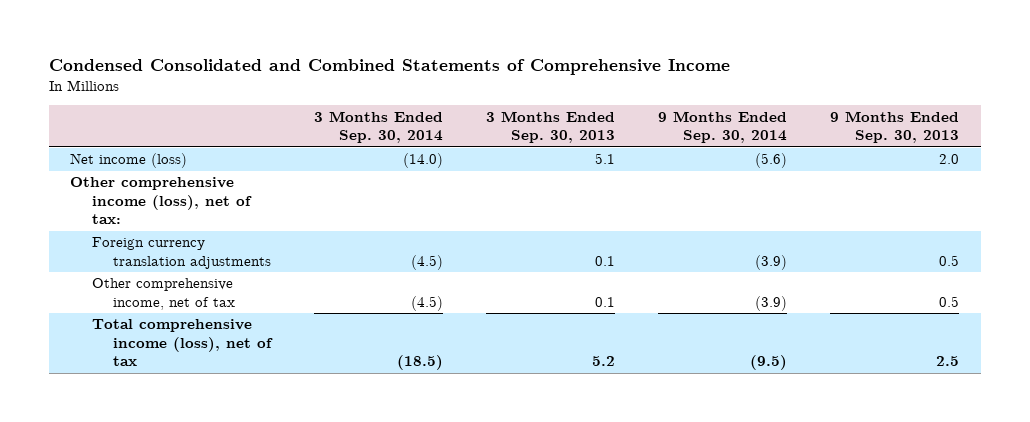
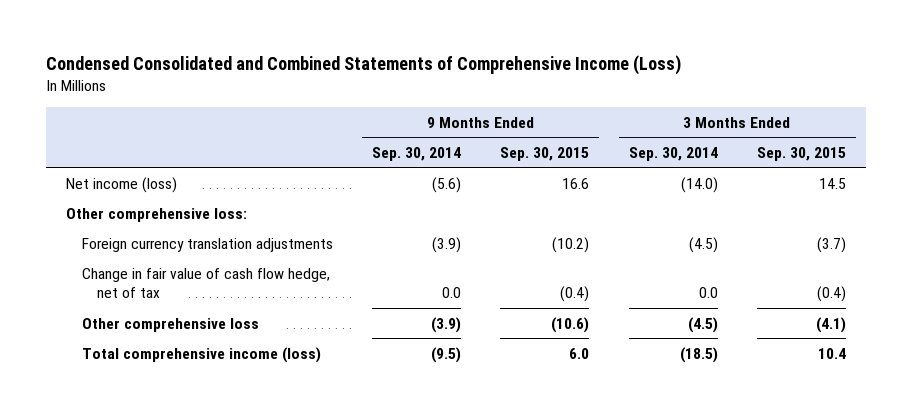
[48,59,730,76] Condensed Consolidated and Combined Statements of Comprehensive Income -> [46,55,682,76] Condensed Consolidated and Combined Statements of Comprehensive Income (Loss)
[486,110,616,144] 3 Months Ended Sep. 30, 2013 -> none
[830,110,960,144] 9 Months Ended Sep. 30, 2013 -> none
none -> [500,146,590,161] Sep. 30, 2015
none -> [757,146,847,161] Sep. 30, 2015
[70,177,252,225] Other comprehensive income (loss), net of tax: -> [66,207,248,222] Other comprehensive loss:
none -> [81,267,330,299] Change in fair value of cash flow hedge, net of tax
[91,278,236,310] Other comprehensive income, net of tax -> [81,317,259,332] Other comprehensive loss
[91,319,274,367] Total comprehensive income (loss), net of tax -> [81,346,321,363] Total comprehensive income (loss)

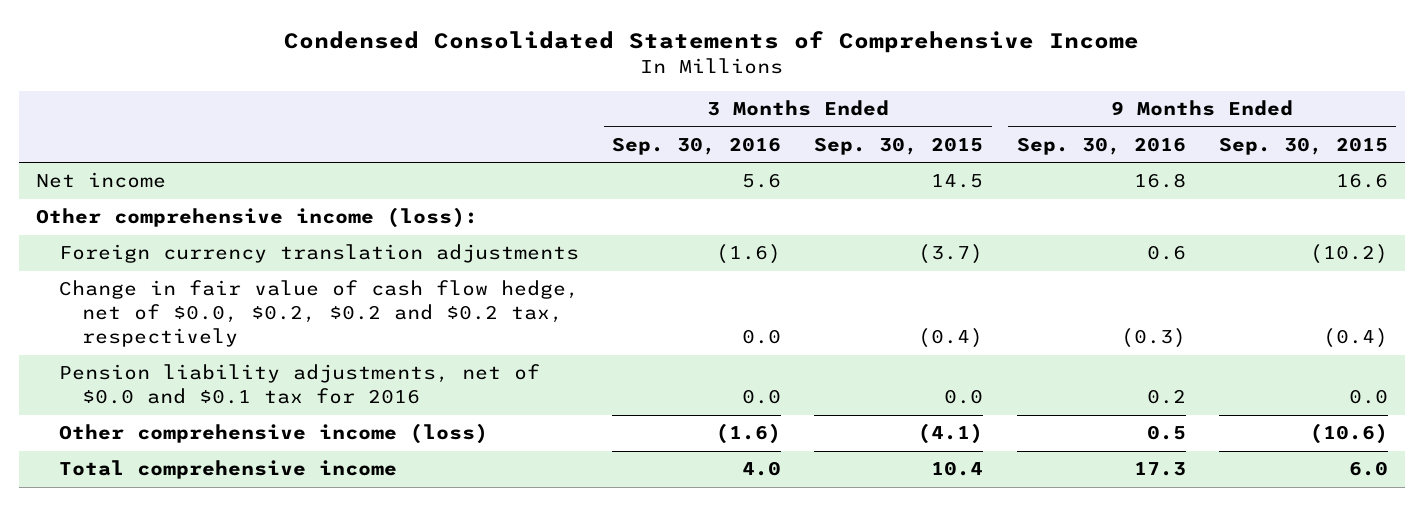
[46,55,682,76] Condensed Consolidated and Combined Statements of Comprehensive Income (Loss) -> [283,30,1139,53] Condensed Consolidated Statements of Comprehensive Income
[371,146,461,161] Sep. 30, 2014 -> none
[628,146,718,161] Sep. 30, 2014 -> none
none -> [612,136,782,155] Sep. 30, 2016
none -> [1016,136,1186,155] Sep. 30, 2016
[66,176,178,193] Net income (loss) -> [35,172,166,189] Net income
[66,207,248,222] Other comprehensive loss: -> [35,207,478,229] Other comprehensive income (loss):
[81,267,330,299] Change in fair value of cash flow hedge, net of tax -> [58,280,579,348] Change in fair value of cash flow hedge, net of $0.0, $0.2, $0.2 and $0.2 tax, respectively
none -> [58,364,540,405] Pension liability adjustments, net of $0.0 and $0.1 tax for 2016
[81,317,259,332] Other comprehensive loss -> [58,423,488,445] Other comprehensive income (loss)
[81,346,321,363] Total comprehensive income (loss) -> [58,460,397,480] Total comprehensive income

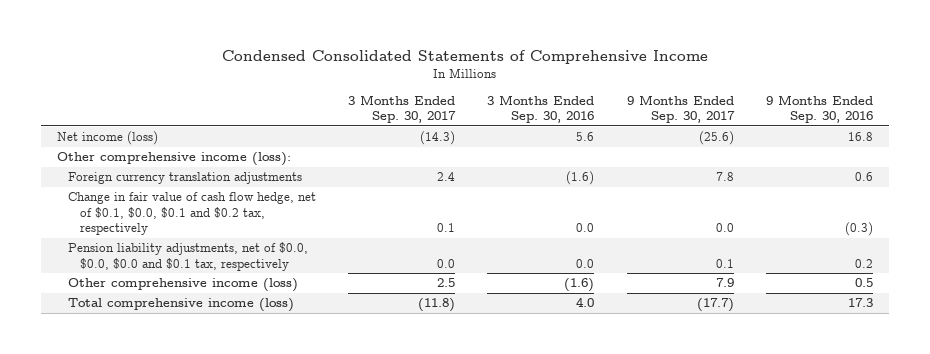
[814,136,984,155] Sep. 30, 2015 -> none
[1218,136,1388,155] Sep. 30, 2015 -> none
none -> [348,94,457,124] 3 Months Ended Sep. 30, 2017
none -> [626,94,735,124] 9 Months Ended Sep. 30, 2017
[35,172,166,189] Net income -> [56,131,158,146] Net income (loss)
[58,280,579,348] Change in fair value of cash flow hedge, net of $0.0, $0.2, $0.2 and $0.2 tax, respectively -> [68,192,317,236] Change in fair value of cash flow hedge, net of $0.1, $0.0, $0.1 and $0.2 tax, respectively
[58,364,540,405] Pension liability adjustments, net of $0.0 and $0.1 tax for 2016 -> [68,242,309,271] Pension liability adjustments, net of $0.0, $0.0, $0.0 and $0.1 tax, respectively
[58,460,397,480] Total comprehensive income -> [68,298,295,313] Total comprehensive income (loss)

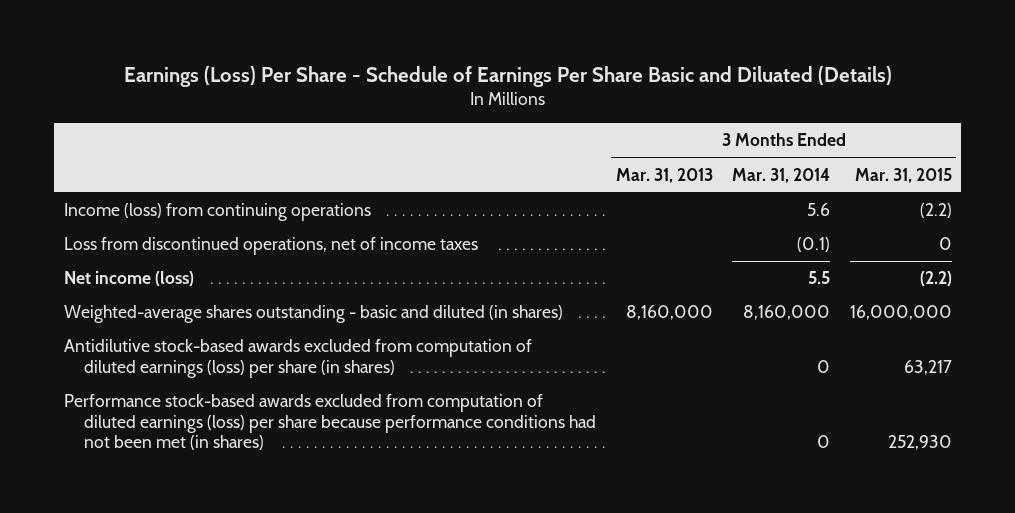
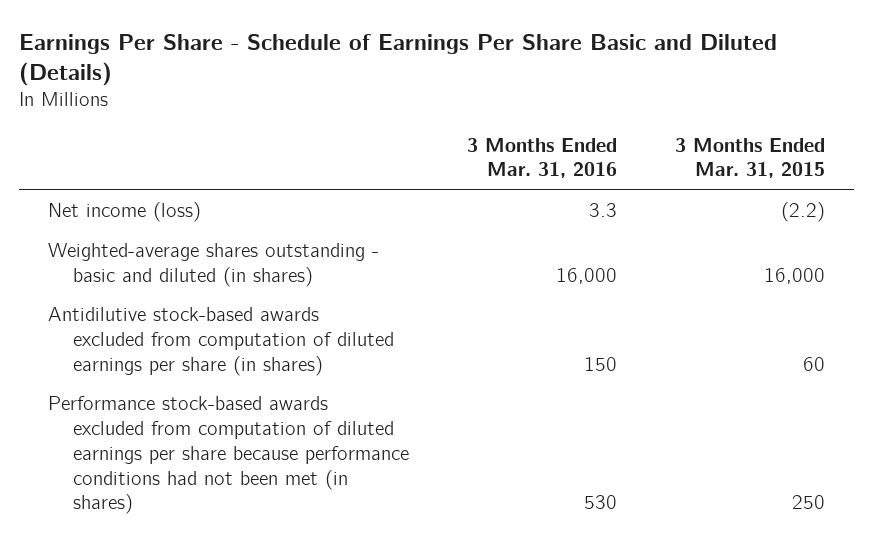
[123,65,892,87] Earnings (Loss) Per Share - Schedule of Earnings Per Share Basic and Diluated (Details) -> [19,33,778,86] Earnings Per Share - Schedule of Earnings Per Share Basic and Diluted (Details)
[615,167,713,183] Mar. 31, 2013 -> none
[732,167,831,183] Mar. 31, 2014 -> none
none -> [466,137,617,179] 3 Months Ended Mar. 31, 2016
[63,203,371,222] Income (loss) from continuing operations -> none
[63,237,478,256] Loss from discontinued operations, net of income taxes -> none
[849,305,952,321] 16,000,000 -> [764,268,826,285] 16,000
[63,339,532,378] Antidilutive stock-based awards excluded from computation of diluted earnings (loss) per share (in shares) -> [48,307,394,376] Antidilutive stock-based awards excluded from computation of diluted earnings per share (in shares)
[903,359,952,375] 63,217 -> [803,356,826,371] 60
[63,394,597,451] Performance stock-based awards excluded from computation of diluted earnings (loss) per share because performance conditions had not been met (in shares) -> [48,396,409,515] Performance stock-based awards excluded from computation of diluted earnings per share because performance conditions had not been met (in shares)
[887,435,952,451] 252,930 -> [792,495,826,510] 250

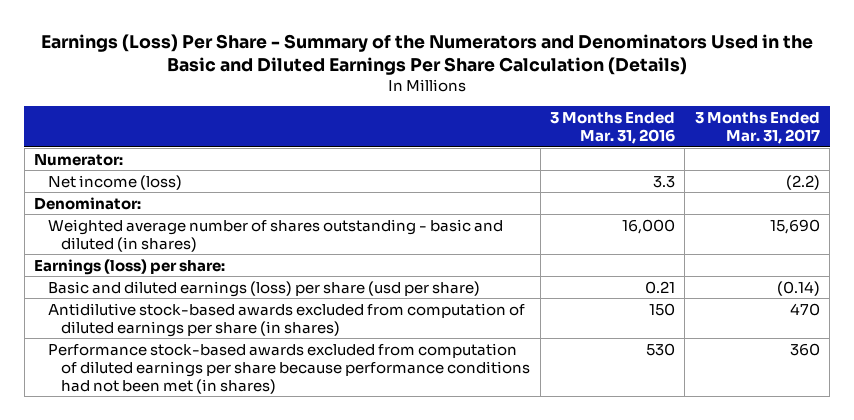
[19,33,778,86] Earnings Per Share - Schedule of Earnings Per Share Basic and Diluted (Details) -> [41,33,814,75] Earnings (Loss) Per Share - Summary of the Numerators and Denominators Used in the Basic and Diluted Earnings Per Share Calculation (Details)
[675,137,826,179] 3 Months Ended Mar. 31, 2015 -> none
none -> [694,111,820,144] 3 Months Ended Mar. 31, 2017
none -> [34,153,124,166] Numerator:
none -> [34,196,142,210] Denominator:
[48,243,380,288] Weighted-average shares outstanding - basic and diluted (in shares) -> [47,218,503,252] Weighted average number of shares outstanding - basic and diluted (in shares)
none -> [34,258,226,275] Earnings (loss) per share:
none -> [47,280,480,297] Basic and diluted earnings (loss) per share (usd per share)

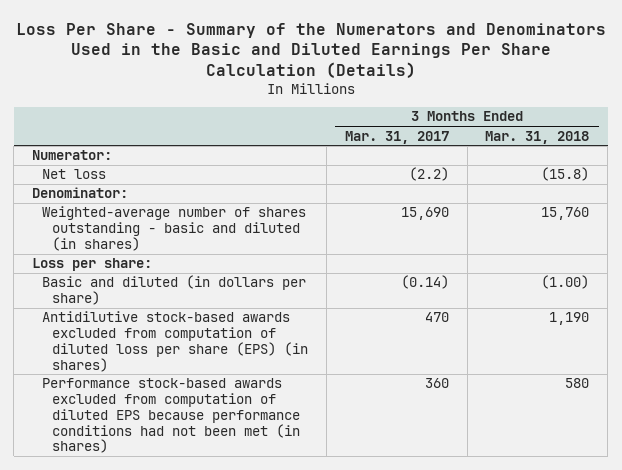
[41,33,814,75] Earnings (Loss) Per Share - Summary of the Numerators and Denominators Used in the Basic and Diluted Earnings Per Share Calculation (Details) -> [15,22,606,78] Loss Per Share - Summary of the Numerators and Denominators Used in the Basic and Diluted Earnings Per Share Calculation (Details)
[549,111,675,144] 3 Months Ended Mar. 31, 2016 -> none
none -> [485,130,590,144] Mar. 31, 2018
[47,174,182,190] Net income (loss) -> [42,169,107,180] Net loss
[47,218,503,252] Weighted average number of shares outstanding - basic and diluted (in shares) -> [42,206,307,251] Weighted-average number of shares outstanding - basic and diluted (in shares)
[34,258,226,275] Earnings (loss) per share: -> [32,258,153,272] Loss per share:
[47,280,480,297] Basic and diluted earnings (loss) per share (usd per share) -> [42,275,307,306] Basic and diluted (in dollars per share)
[47,302,525,337] Antidilutive stock-based awards excluded from computation of diluted earnings per share (in shares) -> [42,311,308,372] Antidilutive stock-based awards excluded from computation of diluted loss per share (EPS) (in shares)
[47,342,531,394] Performance stock-based awards excluded from computation of diluted earnings per share because performance conditions had not been met (in shares) -> [42,378,300,454] Performance stock-based awards excluded from computation of diluted EPS because performance conditions had not been met (in shares)

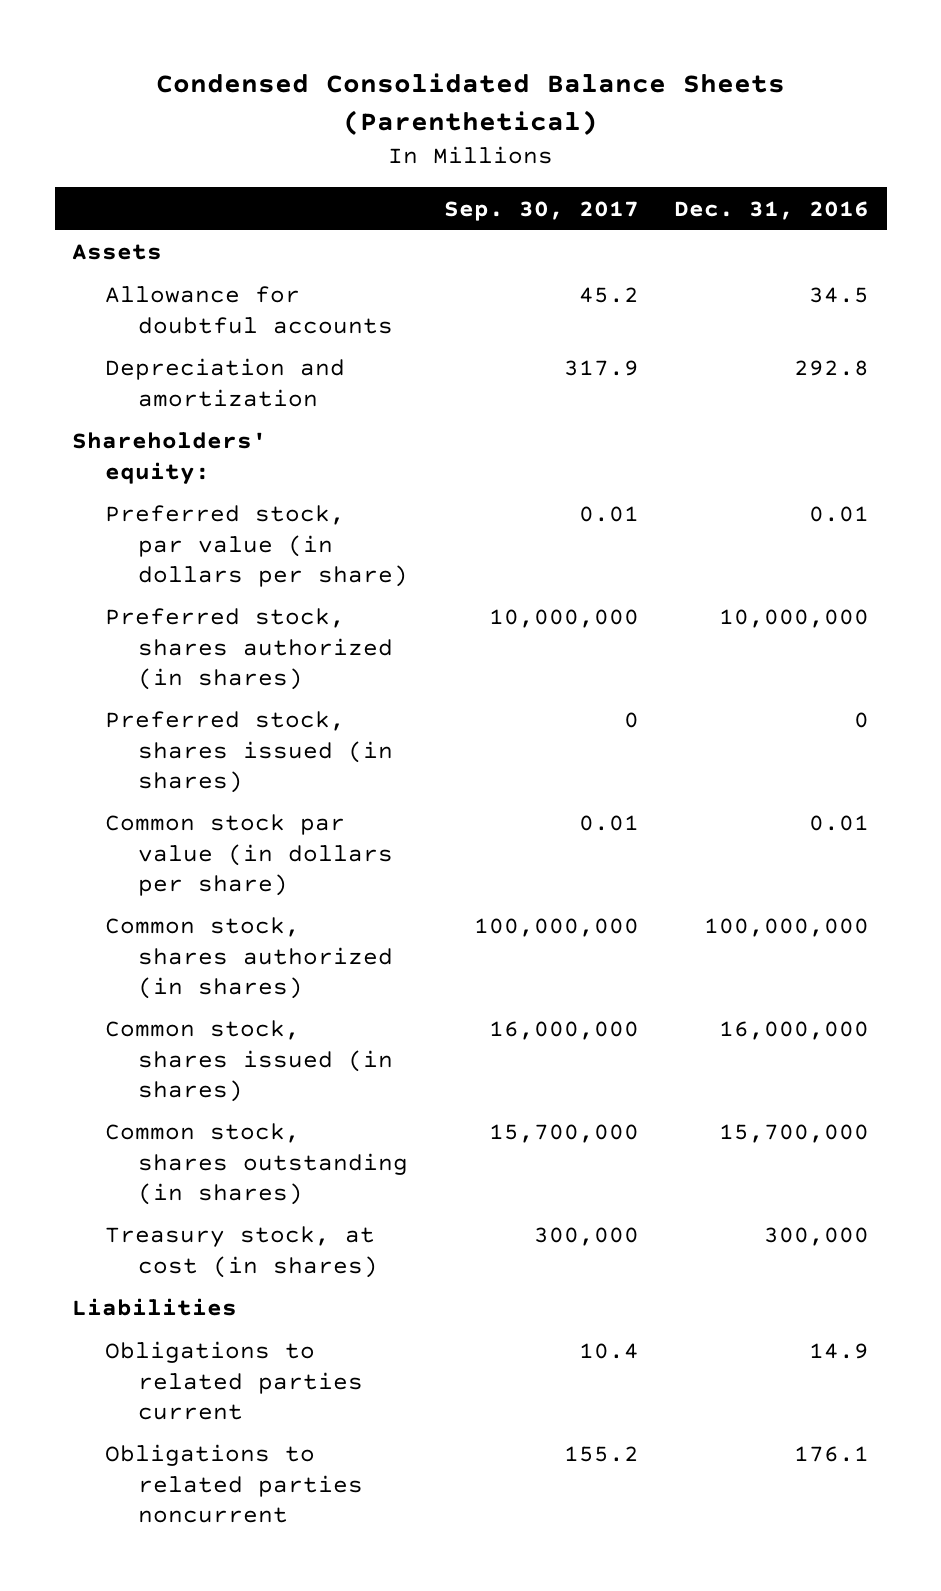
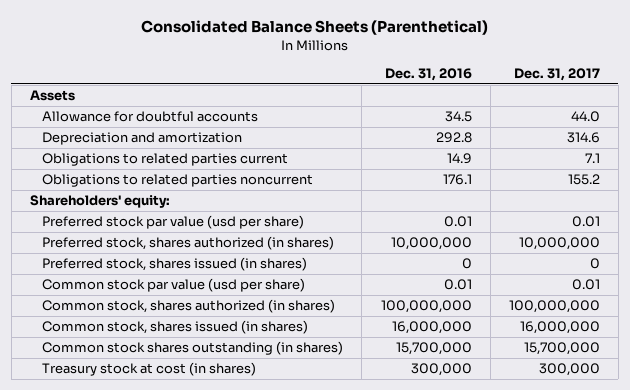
[155,73,785,136] Condensed Consolidated Balance Sheets (Parenthetical) -> [140,19,488,35] Consolidated Balance Sheets (Parenthetical)
[443,200,639,221] Sep. 30, 2017 -> none
none -> [513,68,600,82] Dec. 31, 2017
[105,1341,364,1421] Obligations to related parties current -> [42,153,289,167] Obligations to related parties current
[105,1444,364,1524] Obligations to related parties noncurrent -> [42,174,314,188] Obligations to related parties noncurrent
[105,505,409,588] Preferred stock, par value (in dollars per share) -> [42,215,305,230] Preferred stock par value (usd per share)
[105,814,394,897] Common stock par value (in dollars per share) -> [42,278,306,293] Common stock par value (usd per share)
[72,1298,238,1317] Liabilities -> none
[105,1123,409,1206] Common stock, shares outstanding (in shares) -> [42,341,344,356] Common stock shares outstanding (in shares)
[105,1226,379,1278] Treasury stock, at cost (in shares) -> [42,362,257,377] Treasury stock at cost (in shares)

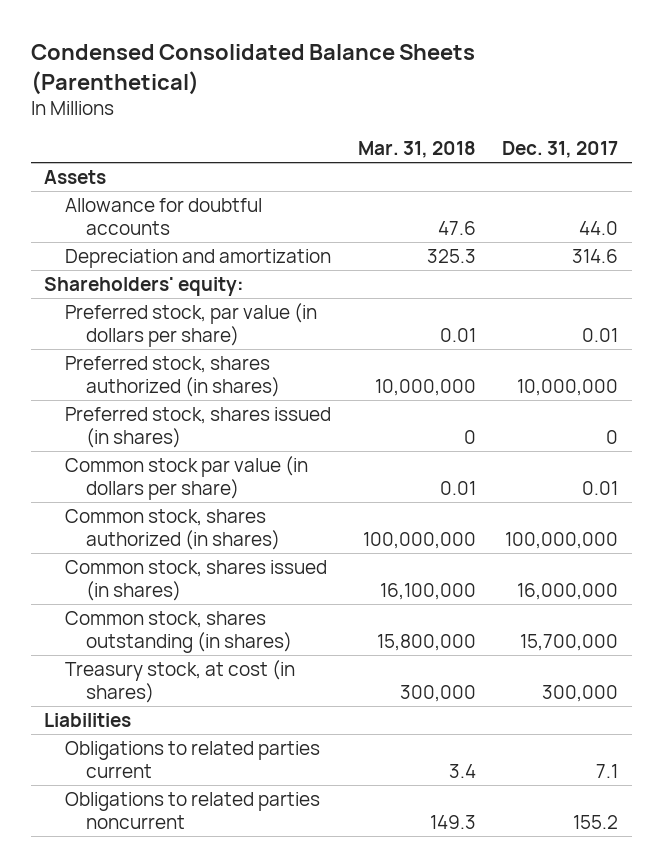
[140,19,488,35] Consolidated Balance Sheets (Parenthetical) -> [30,44,475,95] Condensed Consolidated Balance Sheets (Parenthetical)
[384,68,472,82] Dec. 31, 2016 -> none
none -> [357,141,476,159] Mar. 31, 2018
[42,215,305,230] Preferred stock par value (usd per share) -> [64,302,317,347] Preferred stock, par value (in dollars per share)
[42,278,306,293] Common stock par value (usd per share) -> [64,455,308,500] Common stock par value (in dollars per share)
[42,341,344,356] Common stock shares outstanding (in shares) -> [64,610,292,653] Common stock, shares outstanding (in shares)
[42,362,257,377] Treasury stock at cost (in shares) -> [64,659,295,703] Treasury stock, at cost (in shares)
none -> [43,712,131,727] Liabilities
[42,153,289,167] Obligations to related parties current -> [64,740,320,778] Obligations to related parties current
[42,174,314,188] Obligations to related parties noncurrent -> [64,791,320,829] Obligations to related parties noncurrent

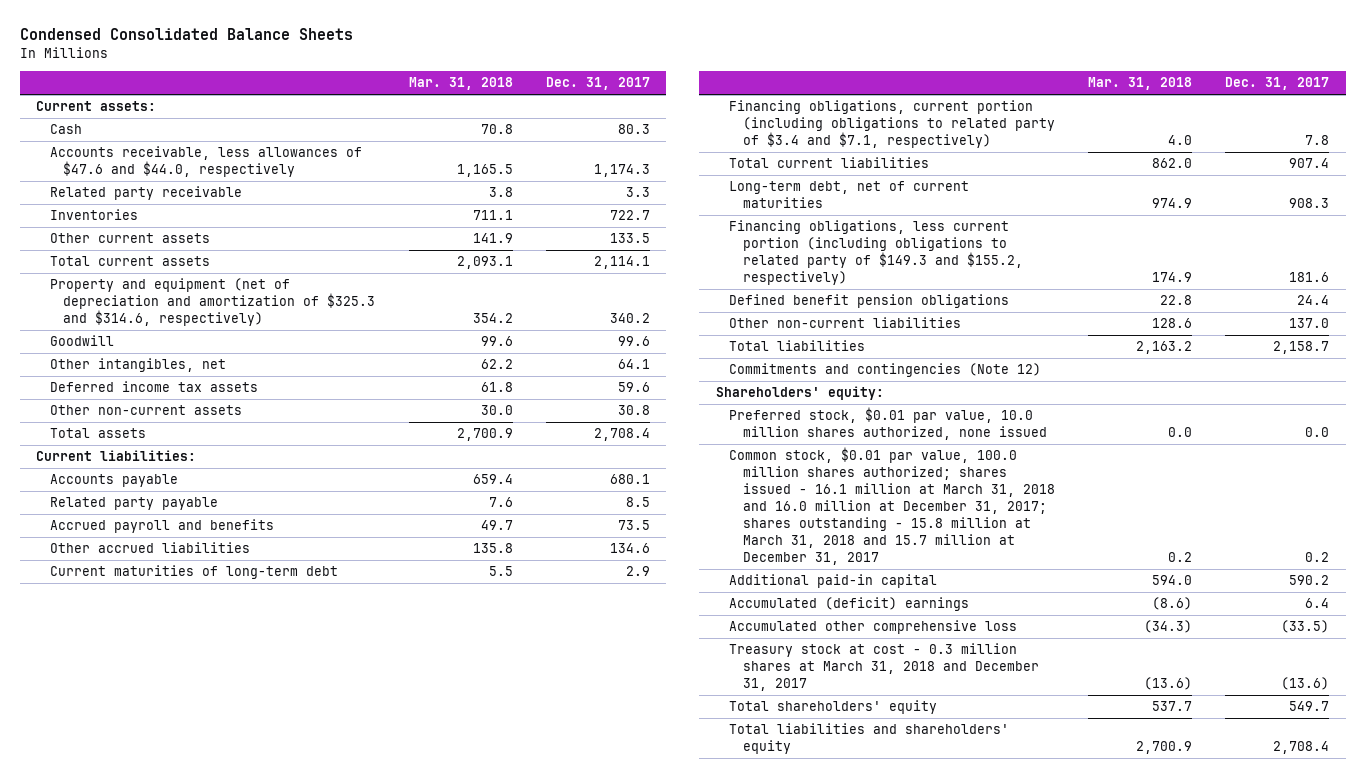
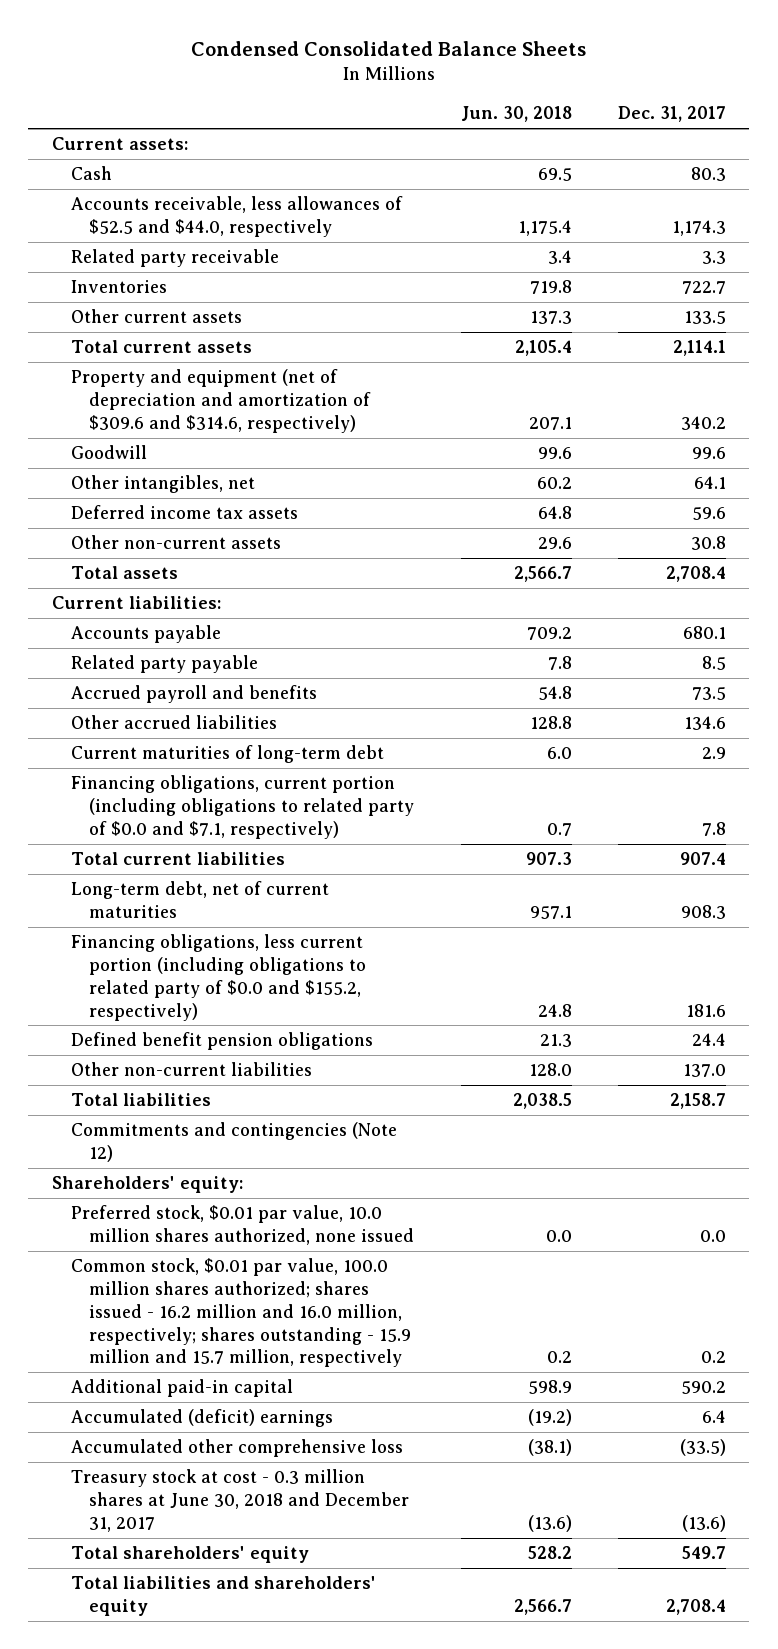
[408,77,513,91] Mar. 31, 2018 -> none
none -> [460,106,572,123] Jun. 30, 2018
[49,146,362,178] Accounts receivable, less allowances of $47.6 and $44.0, respectively -> [70,196,403,237] Accounts receivable, less allowances of $52.5 and $44.0, respectively
[49,278,376,327] Property and equipment (net of depreciation and amortization of $325.3 and $314.6, respectively) -> [70,369,372,433] Property and equipment (net of depreciation and amortization of $309.6 and $314.6, respectively)
[729,100,1055,149] Financing obligations, current portion (including obligations to related party of $3.4 and $7.1, respectively) -> [70,775,415,839] Financing obligations, current portion (including obligations to related party of $0.0 and $7.1, respectively)
[729,220,1023,286] Financing obligations, less current portion (including obligations to related party of $149.3 and $155.2, respectively) -> [70,934,367,1021] Financing obligations, less current portion (including obligations to related party of $0.0 and $155.2, respectively)
[729,447,1055,566] Common stock, $0.01 par value, 100.0 million shares authorized; shares issued - 16.1 million at March 31, 2018 and 16.0 million at December 31, 2017; shares outstanding - 15.8 million at March 31, 2018 and 15.7 million at December 31, 2017 -> [70,1258,412,1368] Common stock, $0.01 par value, 100.0 million shares authorized; shares issued - 16.2 million and 16.0 million, respectively; shares outstanding - 15.9 million and 15.7 million, respectively
[729,643,1039,692] Treasury stock at cost - 0.3 million shares at March 31, 2018 and December 31, 2017 -> [70,1469,410,1532] Treasury stock at cost - 0.3 million shares at June 30, 2018 and December 31, 2017

